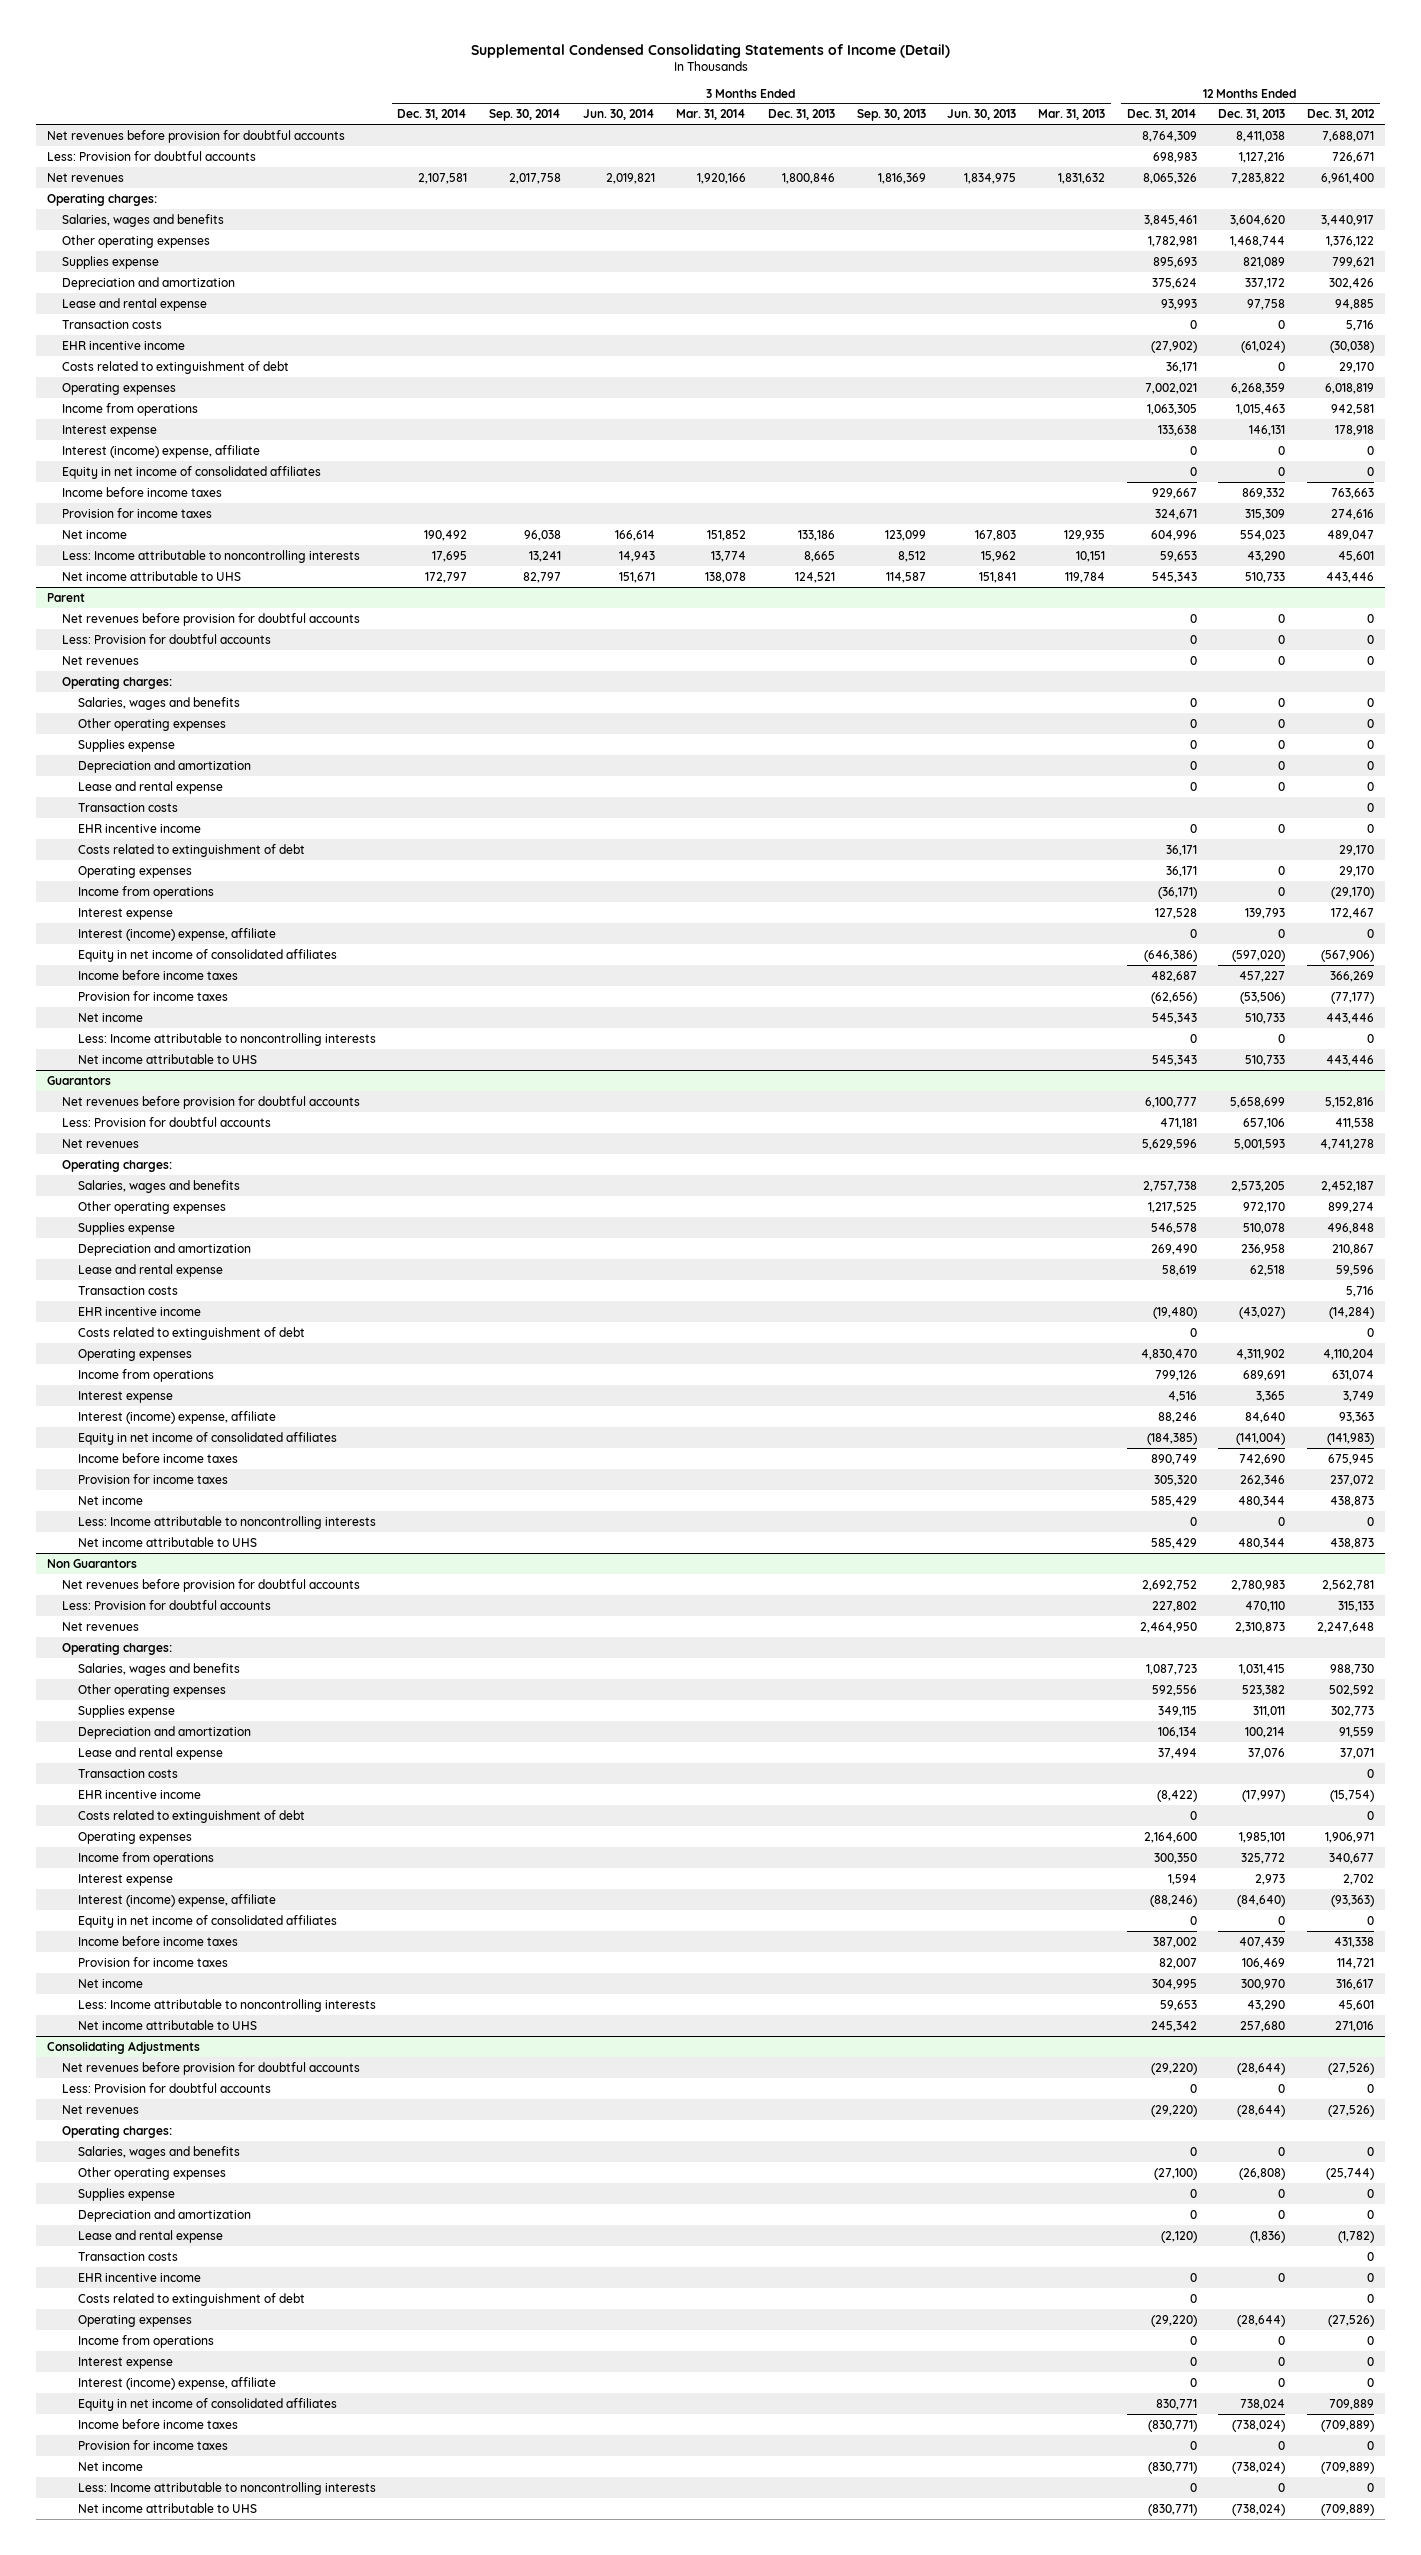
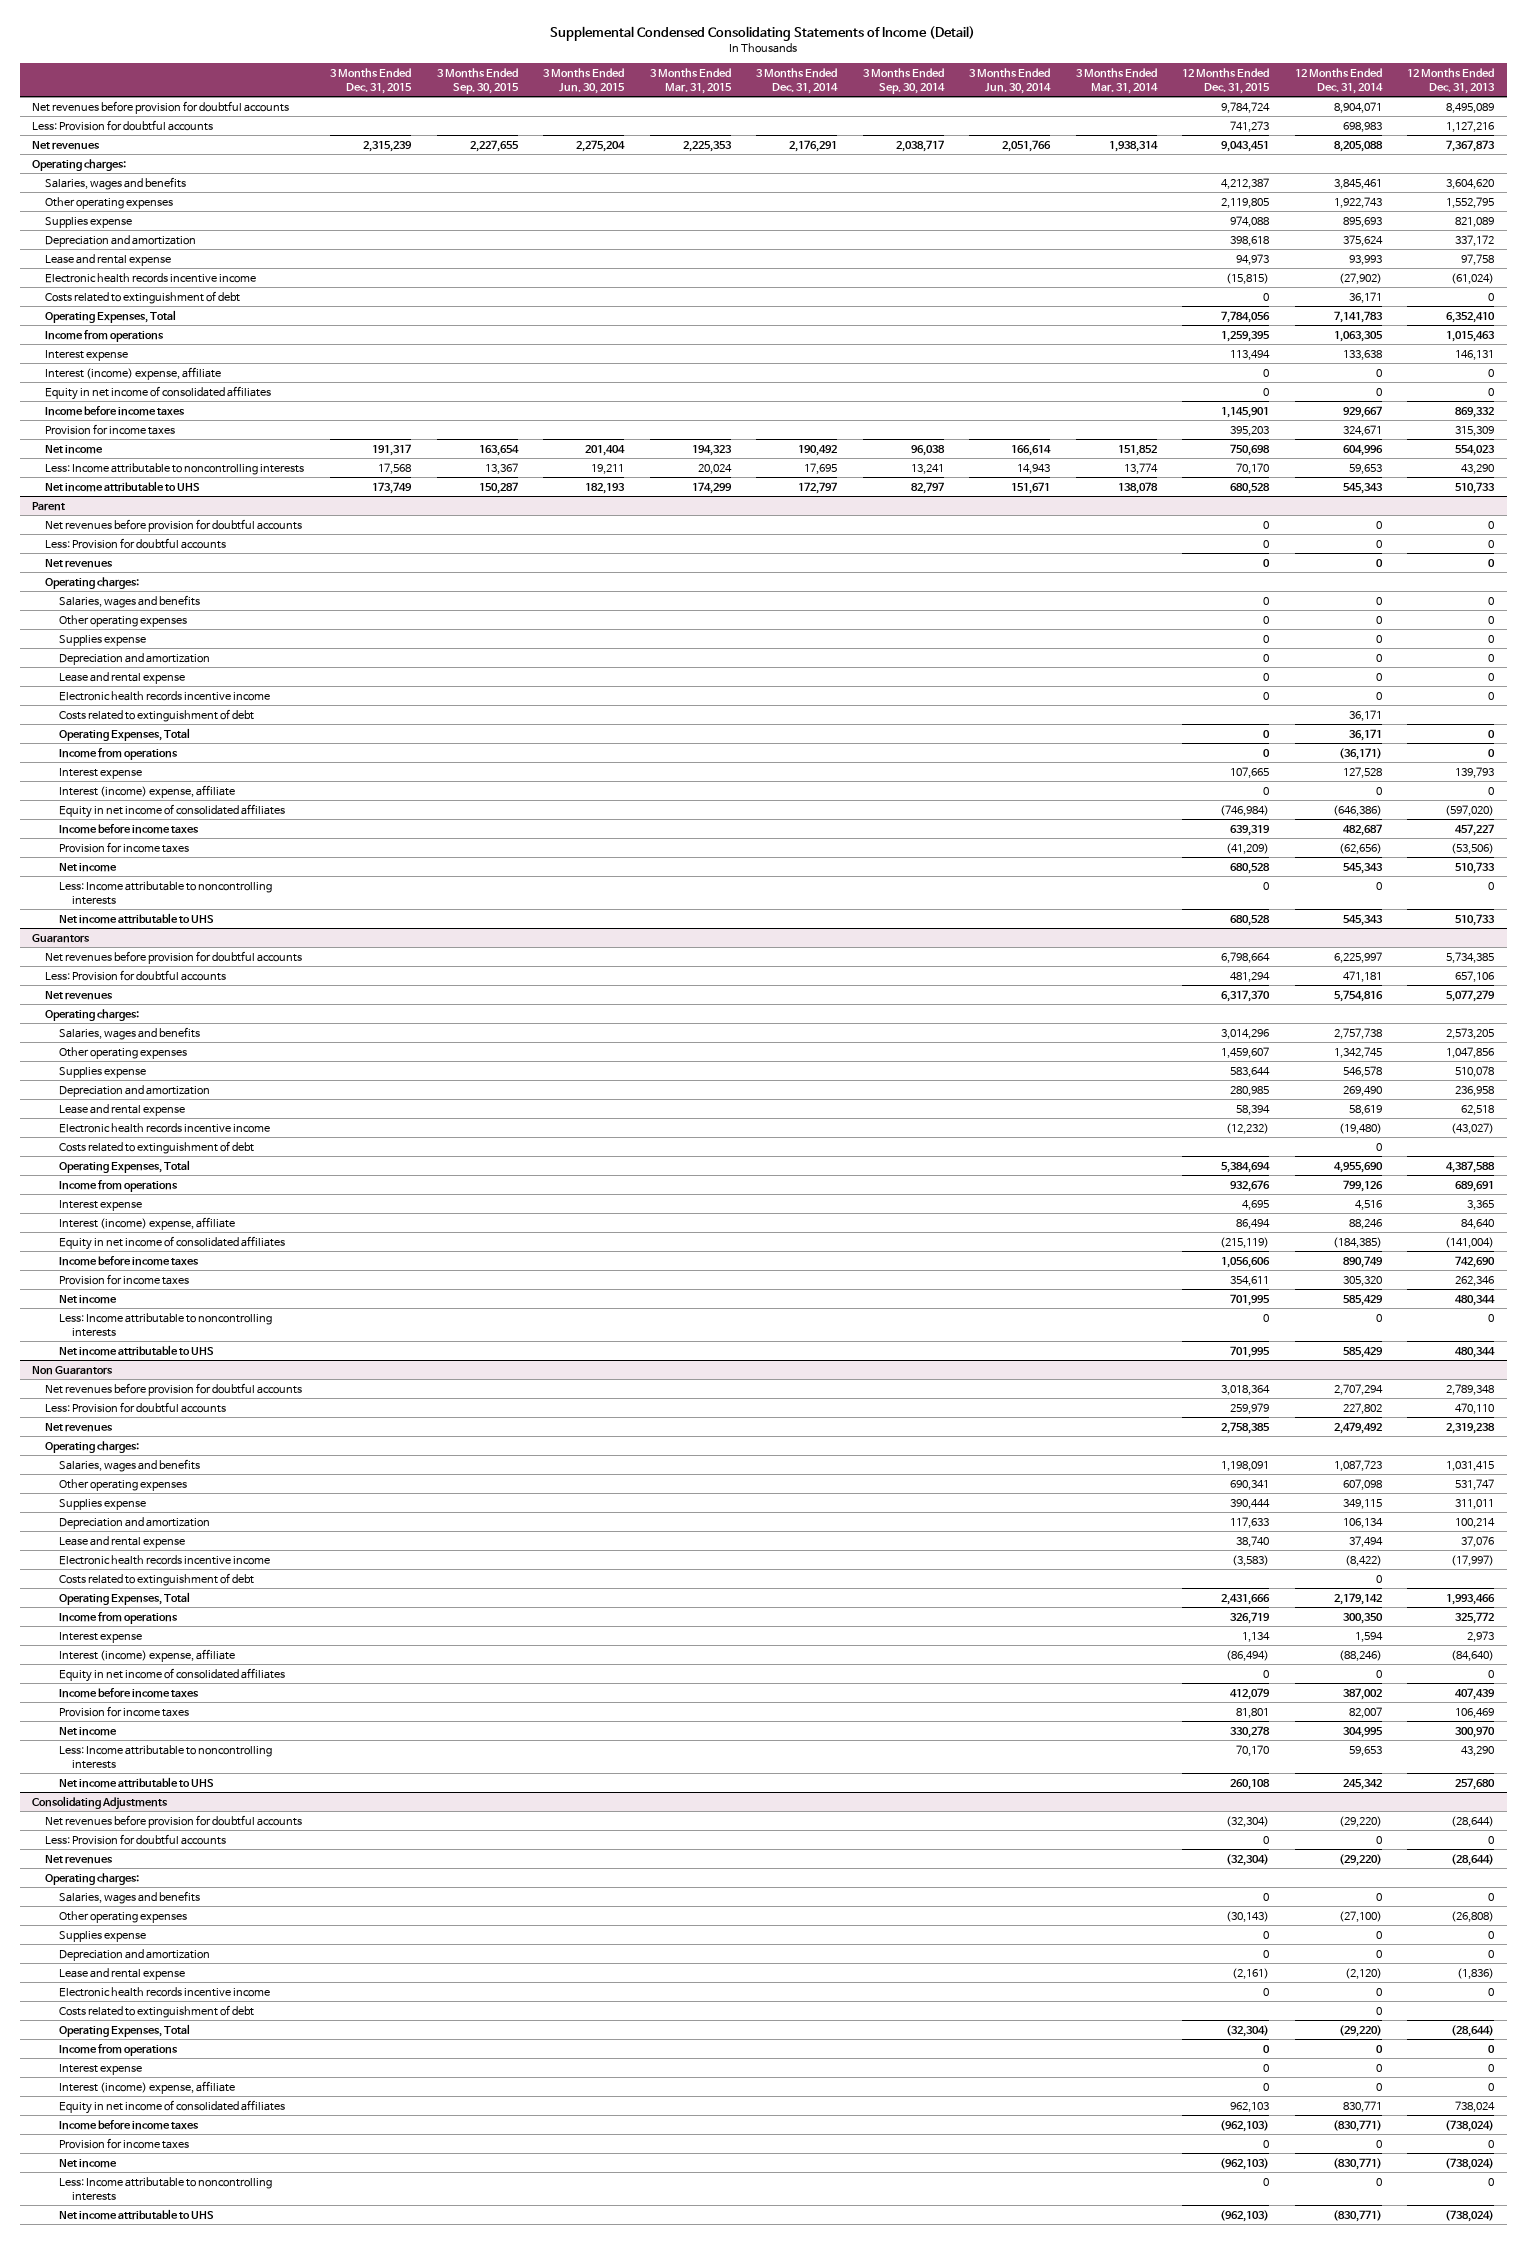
[768,109,836,121] Dec. 31, 2013 -> none
[856,109,926,122] Sep. 30, 2013 -> none
[947,109,1017,121] Jun. 30, 2013 -> none
[1038,109,1106,121] Mar. 31, 2013 -> none
[1307,109,1376,121] Dec. 31, 2012 -> none
none -> [330,67,413,94] 3 Months Ended Dec. 31, 2015
none -> [436,67,519,94] 3 Months Ended Sep. 30, 2015
none -> [543,67,626,94] 3 Months Ended Jun. 30, 2015
none -> [649,67,732,94] 3 Months Ended Mar. 31, 2015
none -> [1182,67,1271,94] 12 Months Ended Dec. 31, 2015
[1141,130,1197,142] 8,764,309 -> [1333,101,1382,113] 8,904,071
[1236,130,1286,142] 8,411,038 -> [1446,102,1495,113] 8,495,089
[418,172,468,184] 2,107,581 -> [789,139,838,152] 2,176,291
[509,172,562,184] 2,017,758 -> [895,139,944,152] 2,038,717
[605,172,655,184] 2,019,821 -> [1002,139,1052,152] 2,051,766
[697,172,747,184] 1,920,166 -> [1108,140,1158,152] 1,938,314
[1142,172,1197,184] 8,065,326 -> [1333,140,1383,152] 8,205,088
[1231,172,1286,184] 7,283,822 -> [1446,139,1496,152] 7,367,873
[1147,235,1197,247] 1,782,981 -> [1333,196,1382,208] 1,922,743
[1230,235,1286,247] 1,468,744 -> [1446,196,1495,208] 1,552,795
[62,319,163,329] Transaction costs -> none
[62,340,186,350] EHR incentive income -> [45,272,257,283] Electronic health records incentive income
[62,382,177,395] Operating expenses -> [45,309,177,323] Operating Expenses, Total
[1144,382,1197,394] 7,002,021 -> [1333,310,1383,323] 7,141,783
[1231,382,1286,394] 6,268,359 -> [1446,311,1496,323] 6,352,410
[77,802,178,812] Transaction costs -> none
[77,823,201,833] EHR incentive income -> [58,690,270,701] Electronic health records incentive income
[77,865,192,878] Operating expenses -> [58,727,190,741] Operating Expenses, Total
[1144,1096,1197,1108] 6,100,777 -> [1333,951,1382,963] 6,225,997
[1230,1096,1286,1108] 5,658,699 -> [1446,951,1495,963] 5,734,385
[1141,1138,1197,1150] 5,629,596 -> [1333,989,1383,1002] 5,754,816
[1234,1138,1286,1150] 5,001,593 -> [1446,989,1496,1002] 5,077,279
[1147,1201,1197,1213] 1,217,525 -> [1333,1046,1382,1058] 1,342,745
[1243,1201,1286,1213] 972,170 -> [1446,1046,1495,1058] 1,047,856
[77,1285,178,1295] Transaction costs -> none
[77,1306,201,1316] EHR incentive income -> [58,1122,270,1133] Electronic health records incentive income
[77,1348,192,1361] Operating expenses -> [58,1159,190,1173] Operating Expenses, Total
[1140,1348,1197,1360] 4,830,470 -> [1333,1161,1383,1173] 4,955,690
[1236,1348,1286,1360] 4,311,902 -> [1446,1160,1496,1173] 4,387,588
[1141,1579,1197,1591] 2,692,752 -> [1333,1383,1383,1395] 2,707,294
[1231,1579,1286,1591] 2,780,983 -> [1446,1383,1495,1395] 2,789,348
[1139,1621,1197,1633] 2,464,950 -> [1333,1421,1382,1434] 2,479,492
[1235,1621,1286,1633] 2,310,873 -> [1446,1422,1496,1434] 2,319,238
[1151,1684,1197,1696] 592,556 -> [1342,1478,1382,1490] 607,098
[1242,1684,1286,1696] 523,382 -> [1455,1478,1495,1490] 531,747
[77,1768,178,1778] Transaction costs -> none
[77,1789,201,1799] EHR incentive income -> [58,1554,270,1565] Electronic health records incentive income
[77,1831,192,1844] Operating expenses -> [58,1591,190,1605] Operating Expenses, Total
[1143,1831,1197,1843] 2,164,600 -> [1333,1592,1382,1605] 2,179,142
[1239,1831,1286,1843] 1,985,101 -> [1446,1593,1496,1605] 1,993,466
[77,2251,178,2261] Transaction costs -> none
[77,2272,201,2282] EHR incentive income -> [58,1986,270,1997] Electronic health records incentive income
[77,2314,192,2327] Operating expenses -> [58,2023,190,2037] Operating Expenses, Total

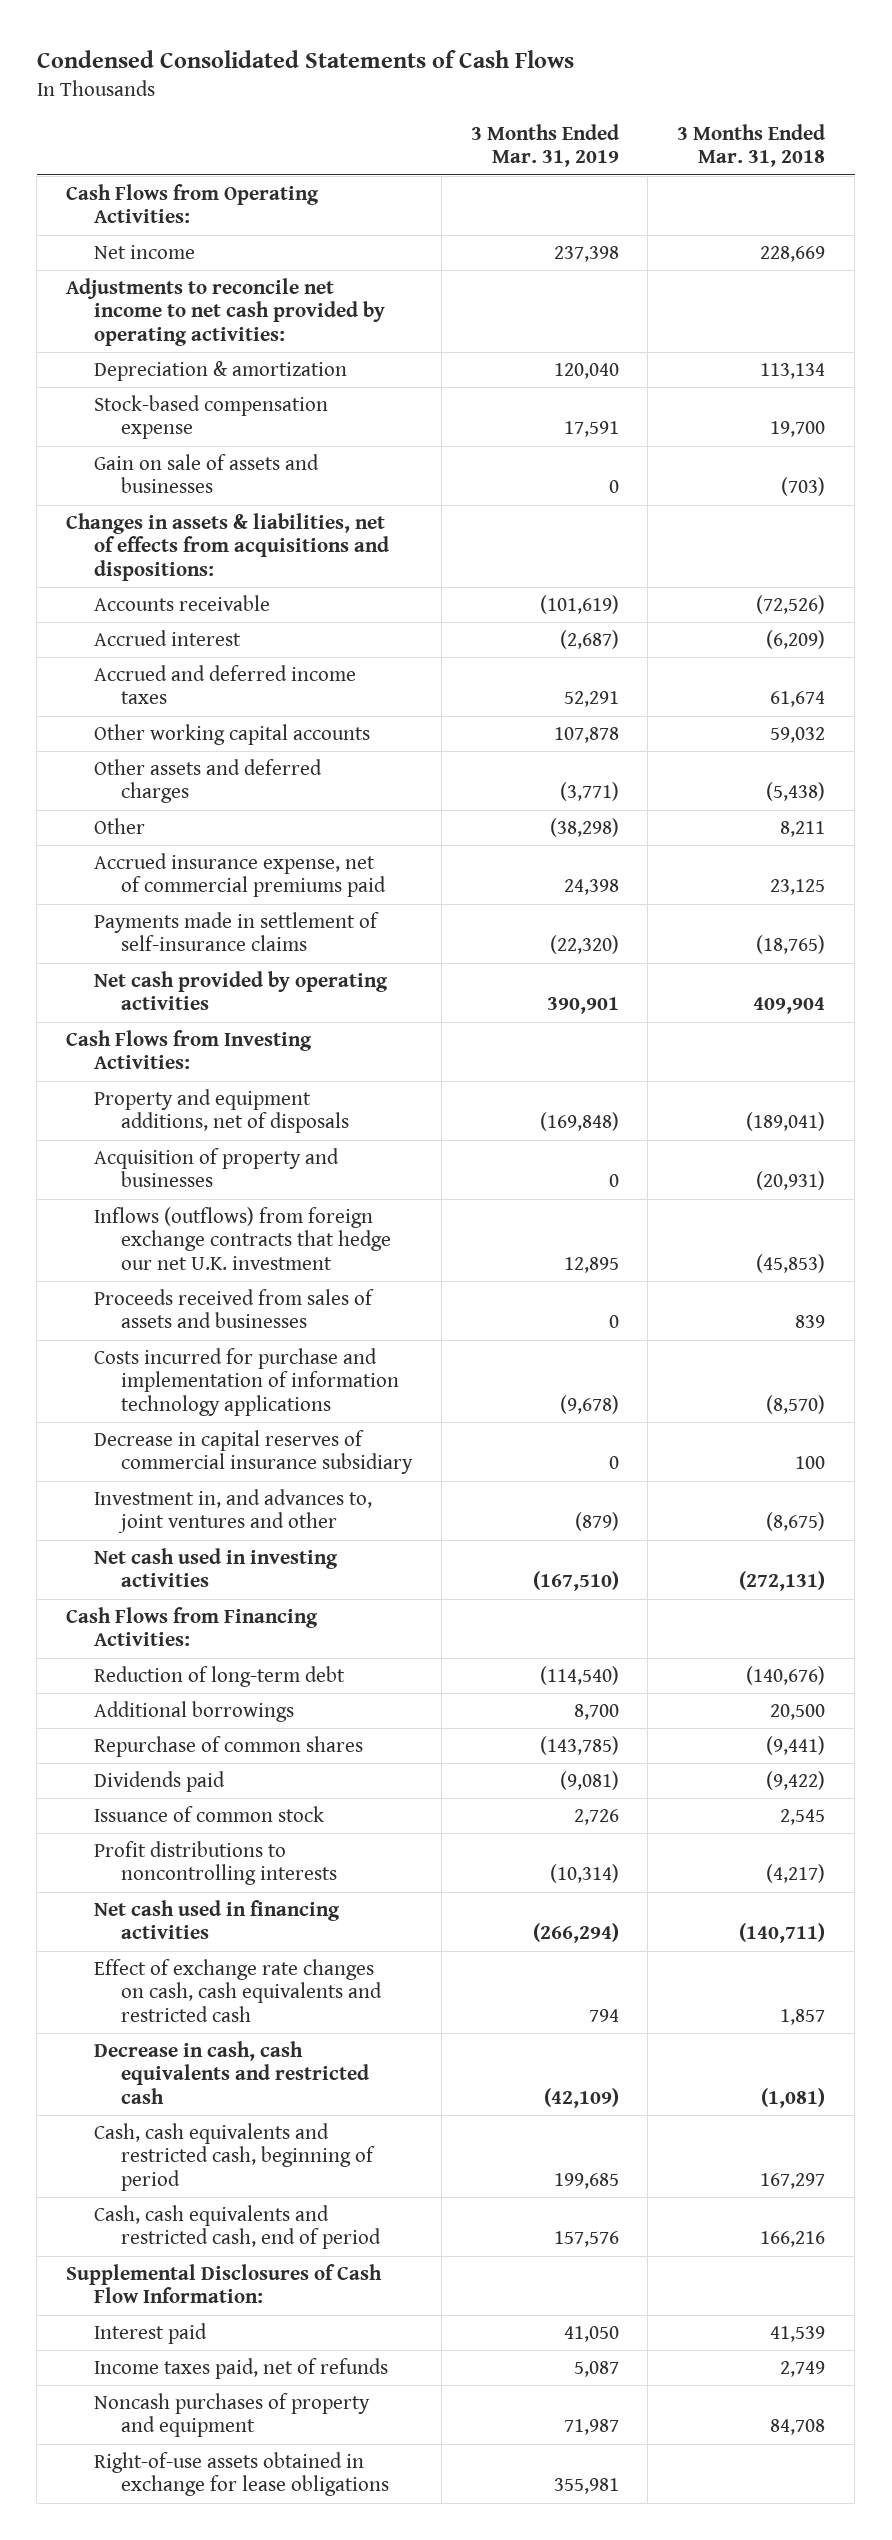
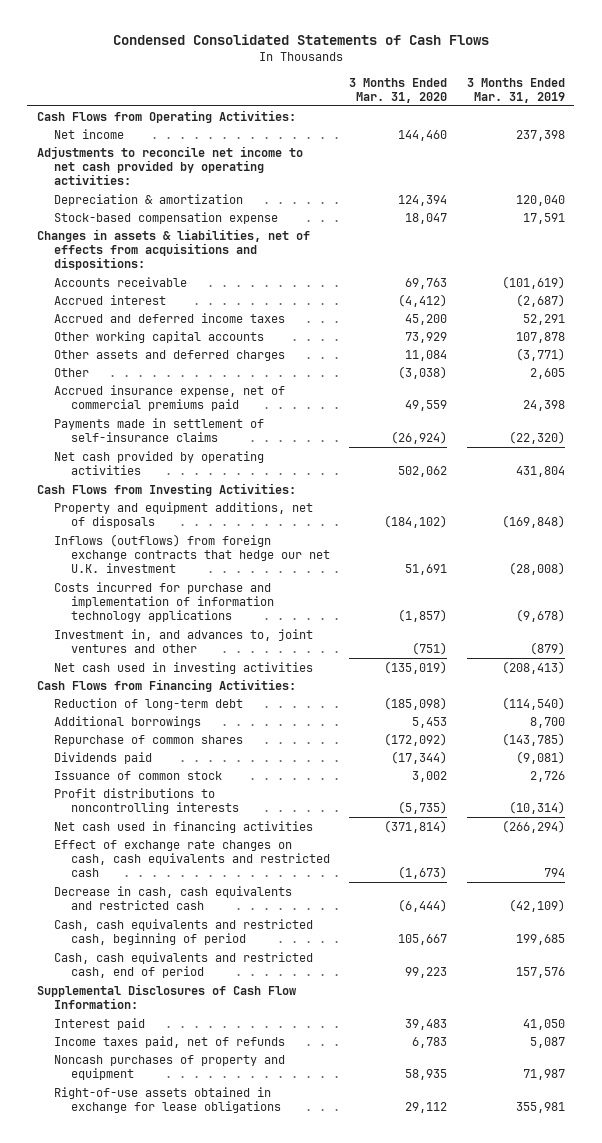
[677,123,826,168] 3 Months Ended Mar. 31, 2018 -> none
none -> [349,77,448,104] 3 Months Ended Mar. 31, 2020
[93,453,319,494] Gain on sale of assets and businesses -> none
[549,817,619,837] (38,298) -> [529,367,565,379] 2,605
[546,997,619,1015] 390,901 -> [515,465,565,477] 431,804
[93,1147,339,1188] Acquisition of property and businesses -> none
[93,1288,374,1329] Proceeds received from sales of assets and businesses -> none
[563,1256,619,1273] 12,895 -> [508,561,565,575] (28,008)
[93,1429,413,1475] Decrease in capital reserves of commercial insurance subsidiary -> none
[532,1571,619,1592] (167,510) -> [501,660,565,674] (208,413)

